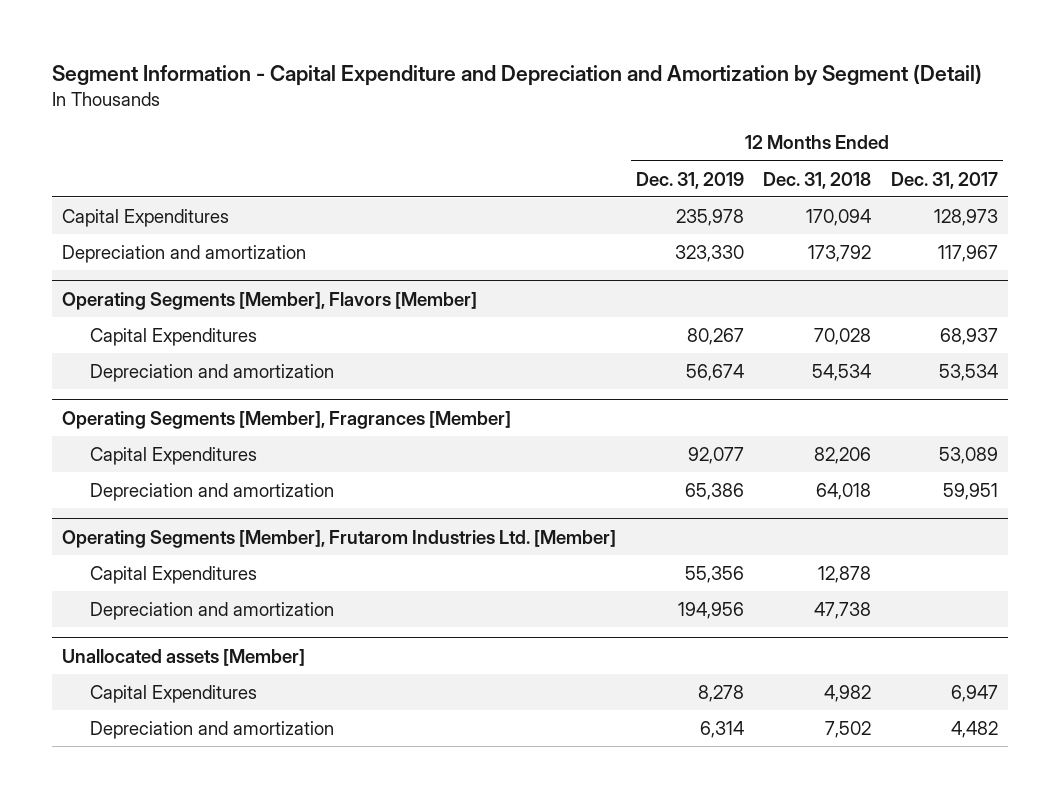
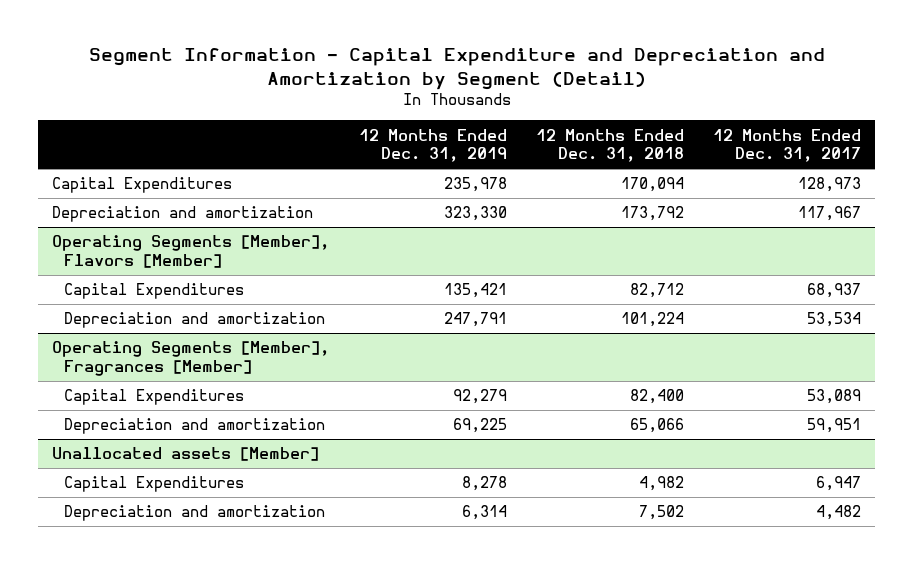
[686,327,744,345] 80,267 -> [443,283,507,299] 135,421
[814,327,872,345] 70,028 -> [629,283,684,299] 82,712
[685,363,744,381] 56,674 -> [443,312,507,328] 247,791
[812,363,872,381] 54,534 -> [620,312,684,328] 101,224
[62,529,617,548] Operating Segments [Member], Frutarom Industries Ltd. [Member] -> none
[89,565,257,584] Capital Expenditures -> none
[89,601,334,620] Depreciation and amortization -> none
[687,446,744,464] 92,077 -> [452,389,507,405] 92,279
[814,446,872,464] 82,206 -> [629,389,684,405] 82,400
[684,482,744,500] 65,386 -> [452,418,507,434] 69,225
[816,482,872,500] 64,018 -> [629,418,684,434] 65,066

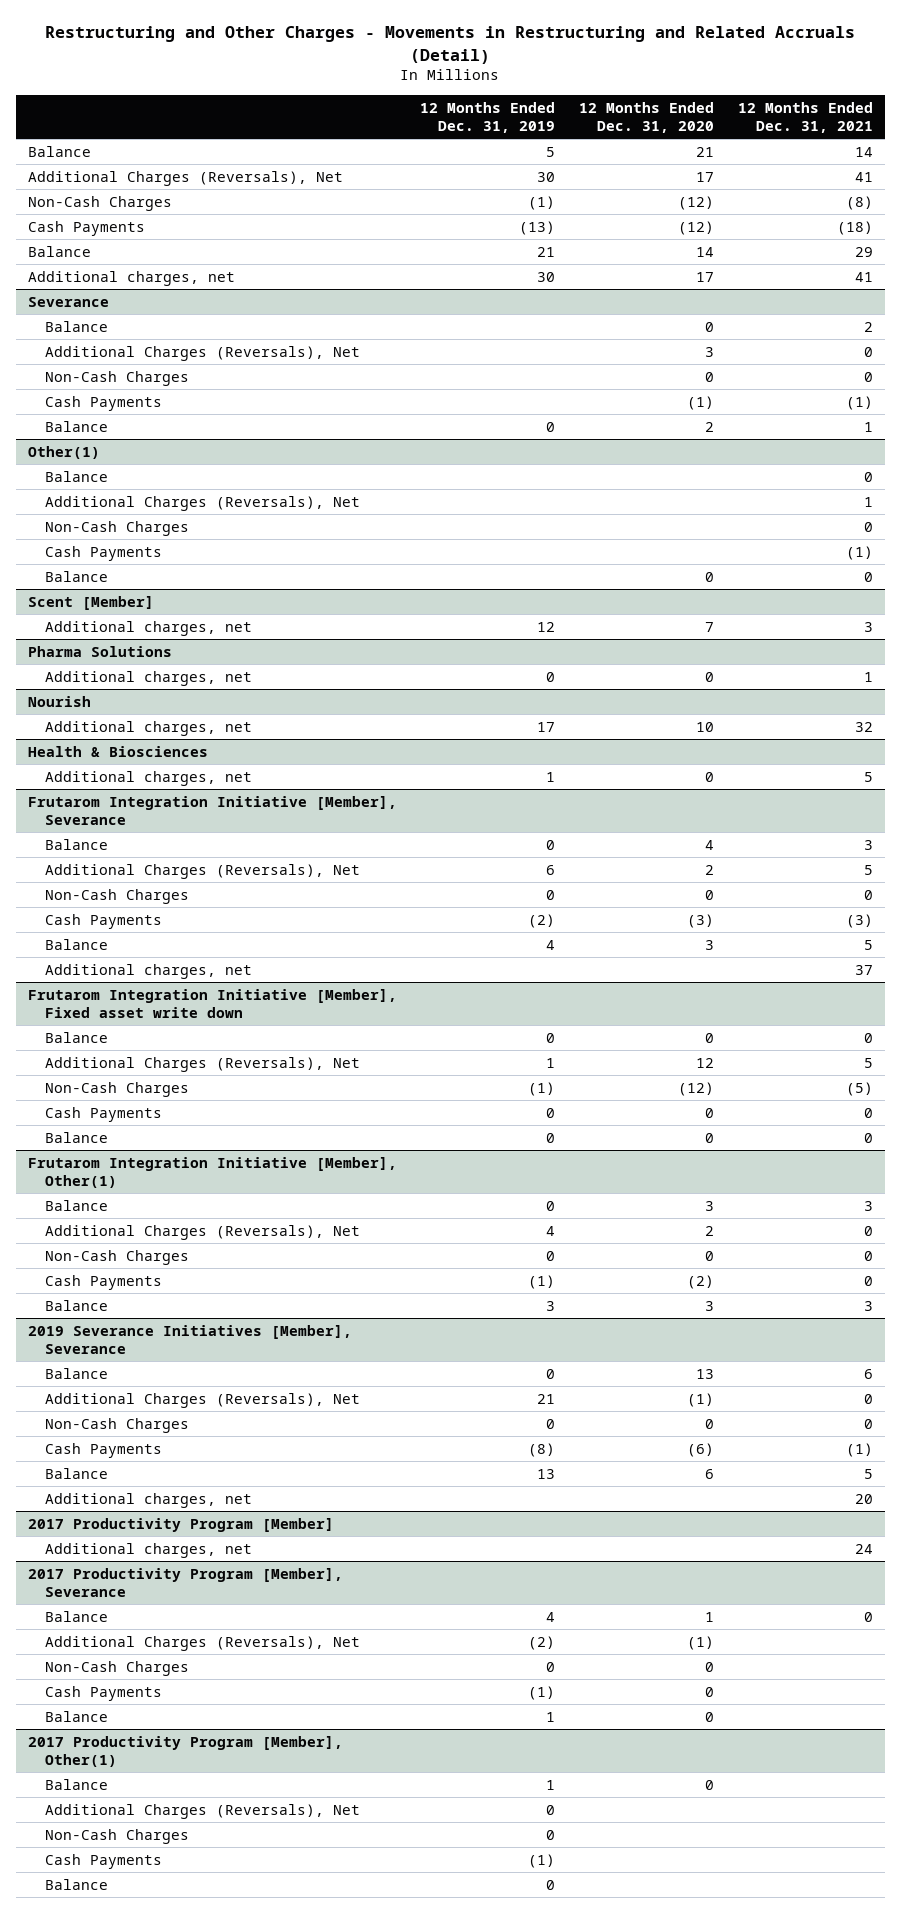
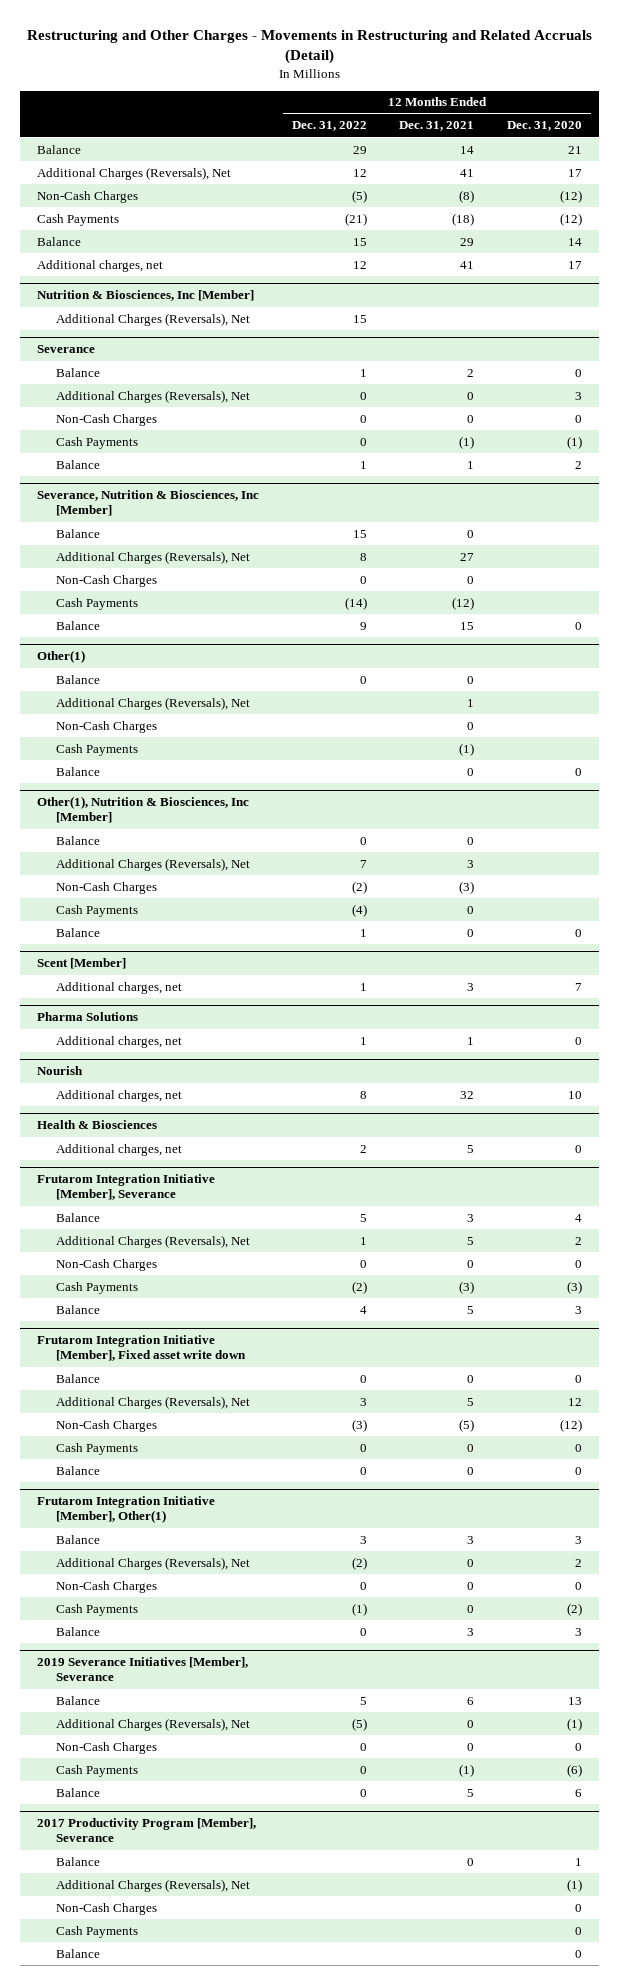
[420,101,556,133] 12 Months Ended Dec. 31, 2019 -> none
none -> [291,121,367,132] Dec. 31, 2022
none -> [36,290,254,302] Nutrition & Biosciences, Inc [Member]
none -> [55,312,250,326] Additional Charges (Reversals), Net
none -> [36,490,259,517] Severance, Nutrition & Biosciences, Inc [Member]
none -> [55,528,100,538] Balance
none -> [55,550,250,564] Additional Charges (Reversals), Net
none -> [55,574,157,587] Non-Cash Charges
none -> [55,597,138,610] Cash Payments
none -> [55,620,100,630] Balance
none -> [36,796,249,824] Other(1), Nutrition & Biosciences, Inc [Member]
none -> [55,835,100,845] Balance
none -> [55,857,250,871] Additional Charges (Reversals), Net
none -> [55,881,157,894] Non-Cash Charges
none -> [55,904,138,917] Cash Payments
none -> [55,927,100,937] Balance
[45,963,253,979] Additional charges, net -> none
[45,1492,253,1508] Additional charges, net -> none
[27,1517,334,1532] 2017 Productivity Program [Member] -> none
[45,1542,253,1558] Additional charges, net -> none
[27,1735,343,1767] 2017 Productivity Program [Member], Other(1) -> none
[45,1778,109,1790] Balance -> none
[45,1803,361,1819] Additional Charges (Reversals), Net -> none
[45,1828,190,1844] Non-Cash Charges -> none
[45,1853,163,1869] Cash Payments -> none
[45,1878,109,1890] Balance -> none

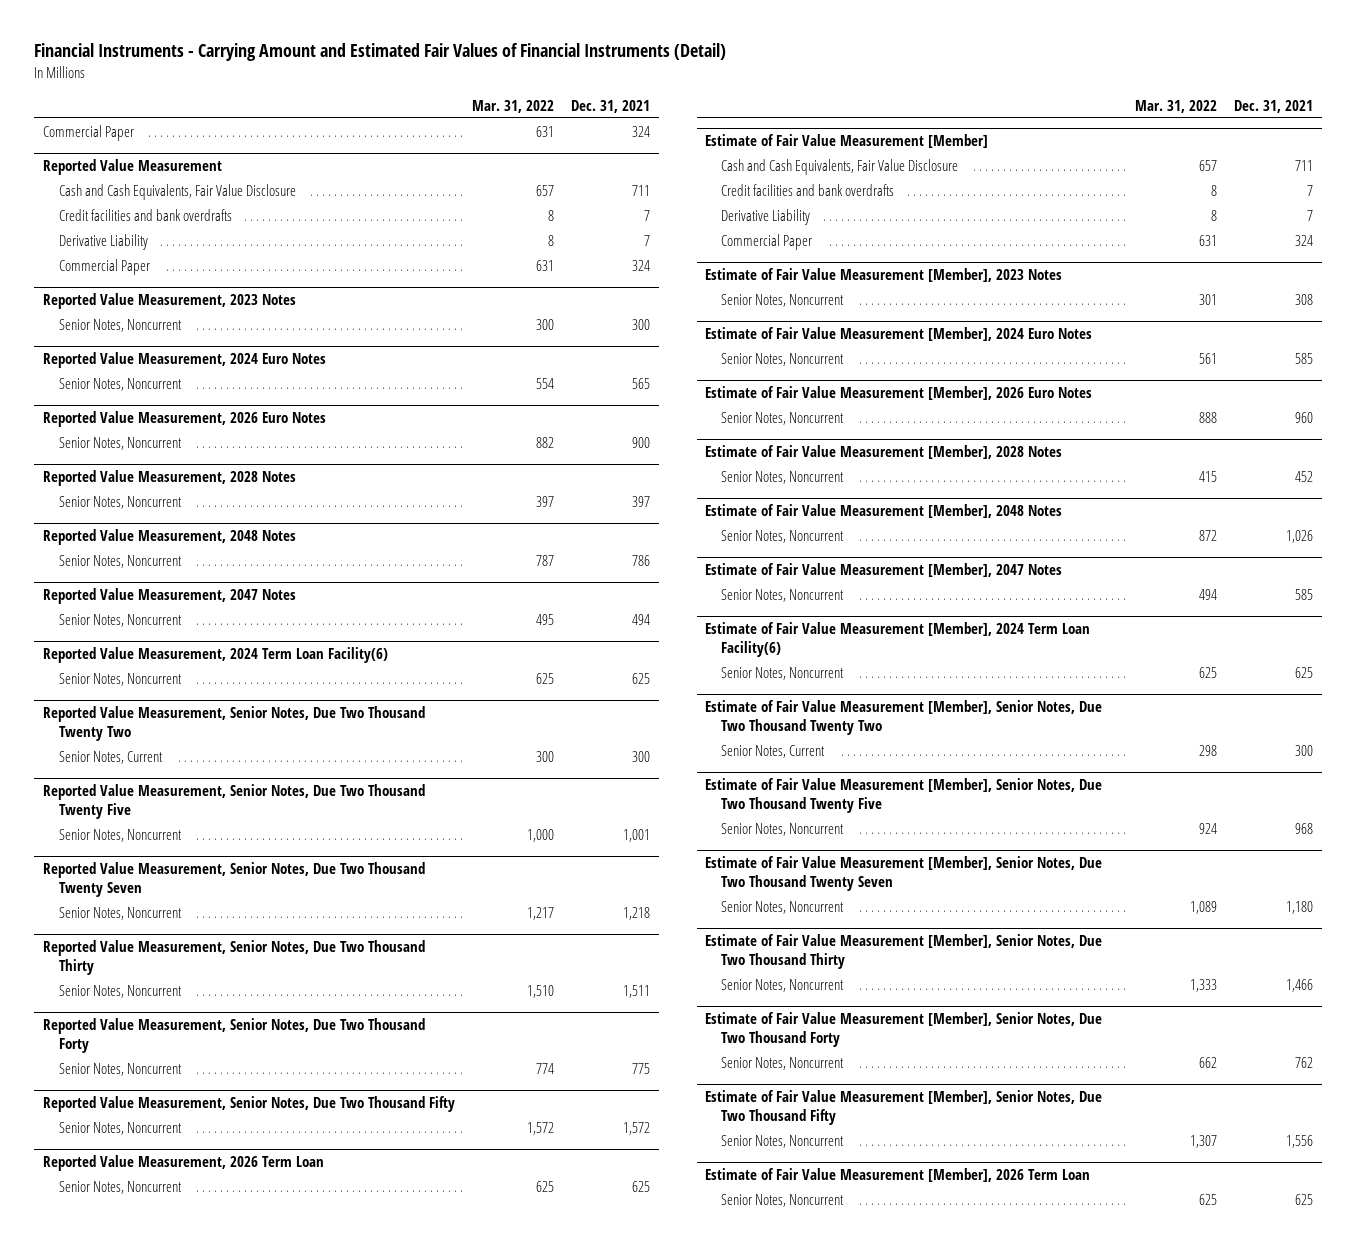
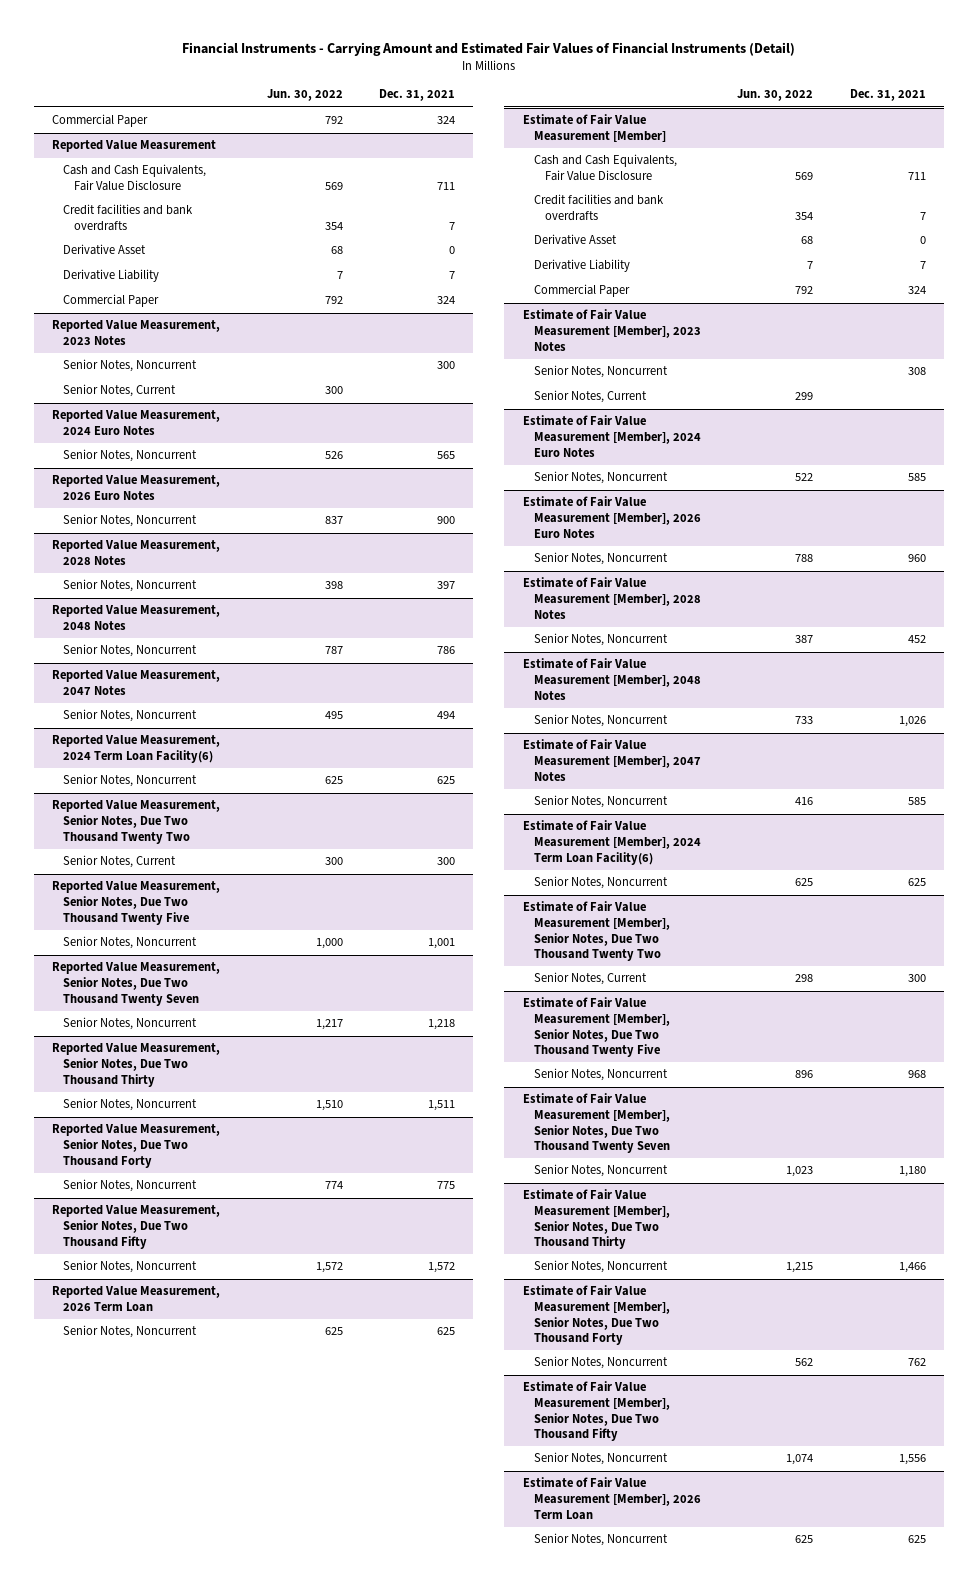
[472,99,555,113] Mar. 31, 2022 -> none
none -> [266,89,343,102] Jun. 30, 2022
none -> [63,244,147,256] Derivative Asset
none -> [63,384,177,398] Senior Notes, Current
none -> [533,234,617,246] Derivative Asset
none -> [533,390,647,404] Senior Notes, Current

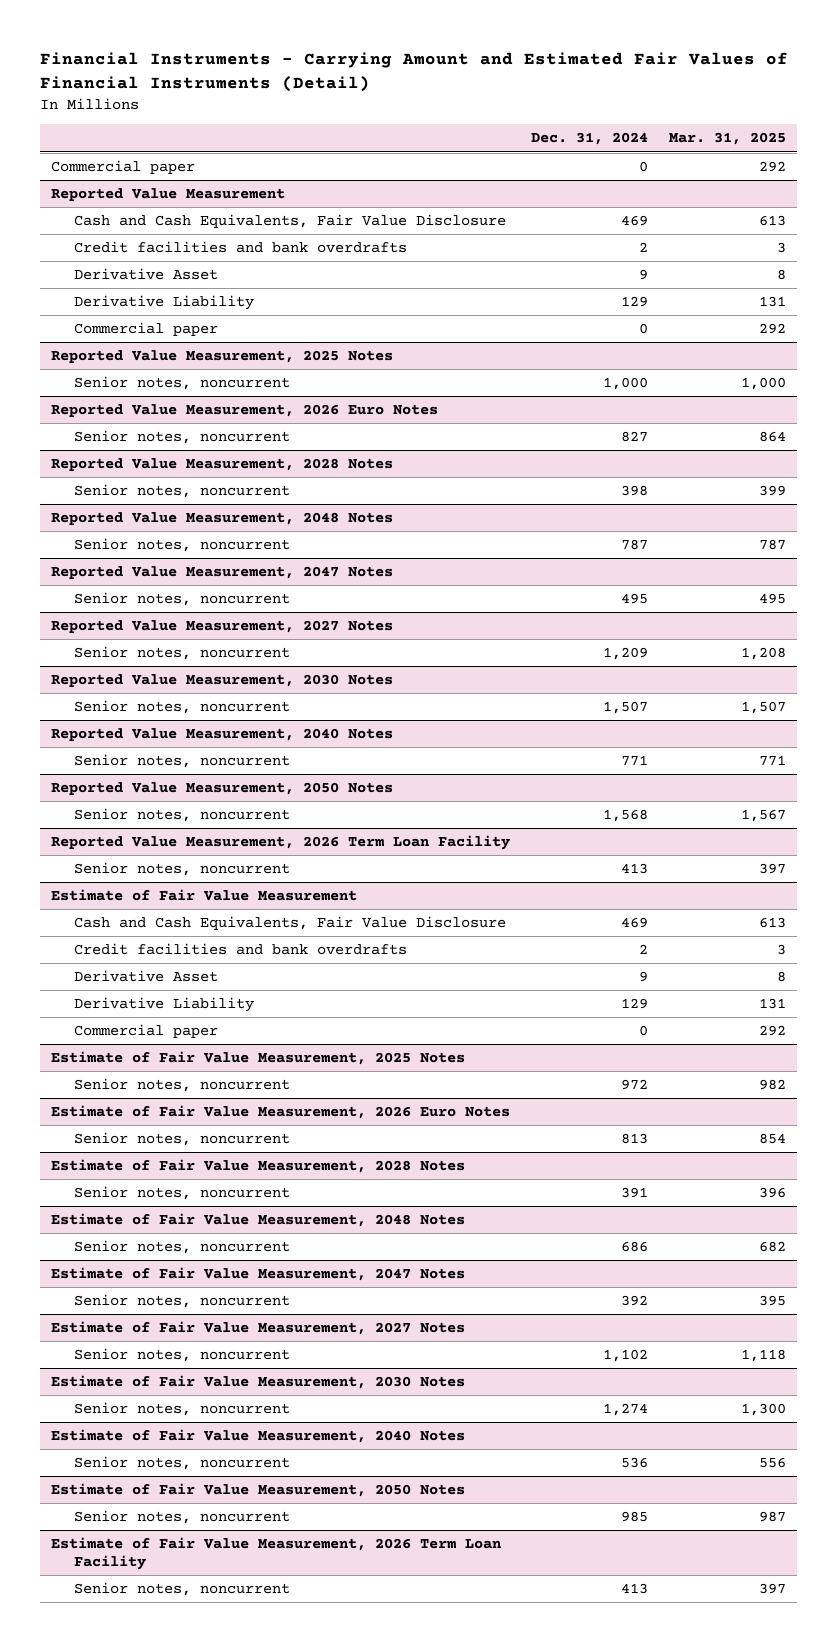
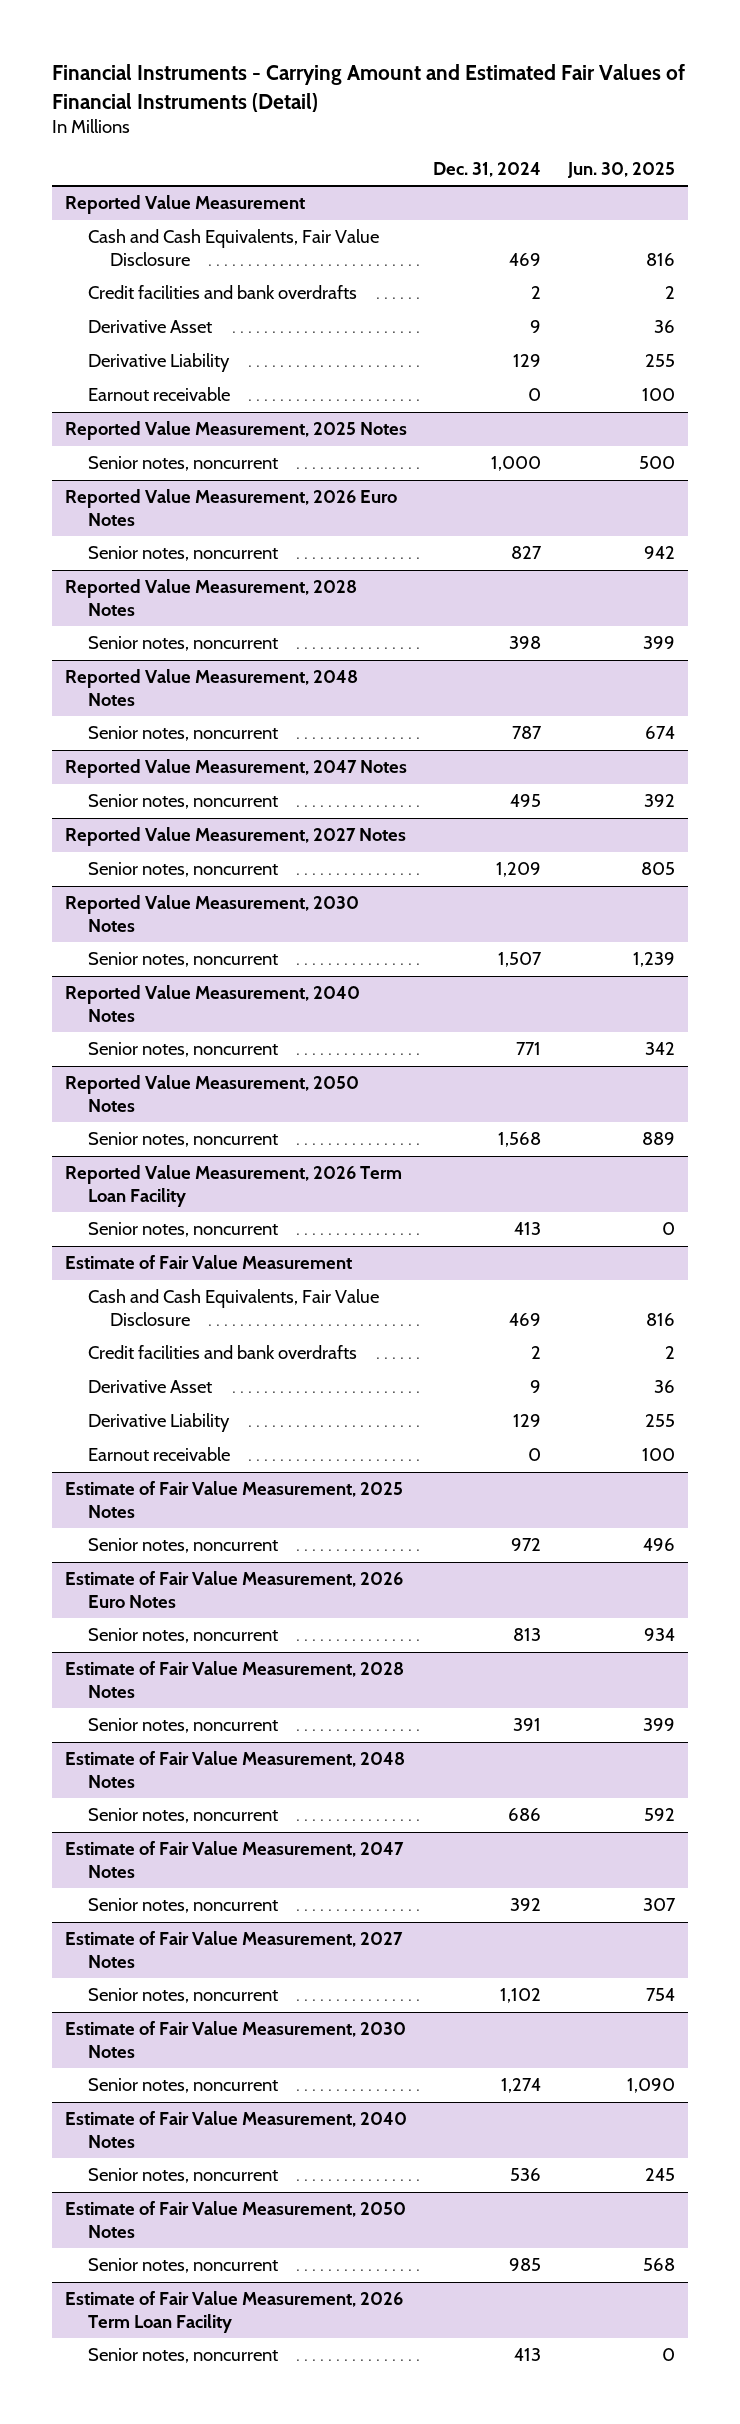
[669,132,787,146] Mar. 31, 2025 -> none
none -> [566,161,675,178] Jun. 30, 2025
[50,160,195,175] Commercial paper -> none
[74,322,219,337] Commercial paper -> none
none -> [87,387,230,402] Earnout receivable
[74,1024,219,1039] Commercial paper -> none
none -> [87,1447,230,1462] Earnout receivable

